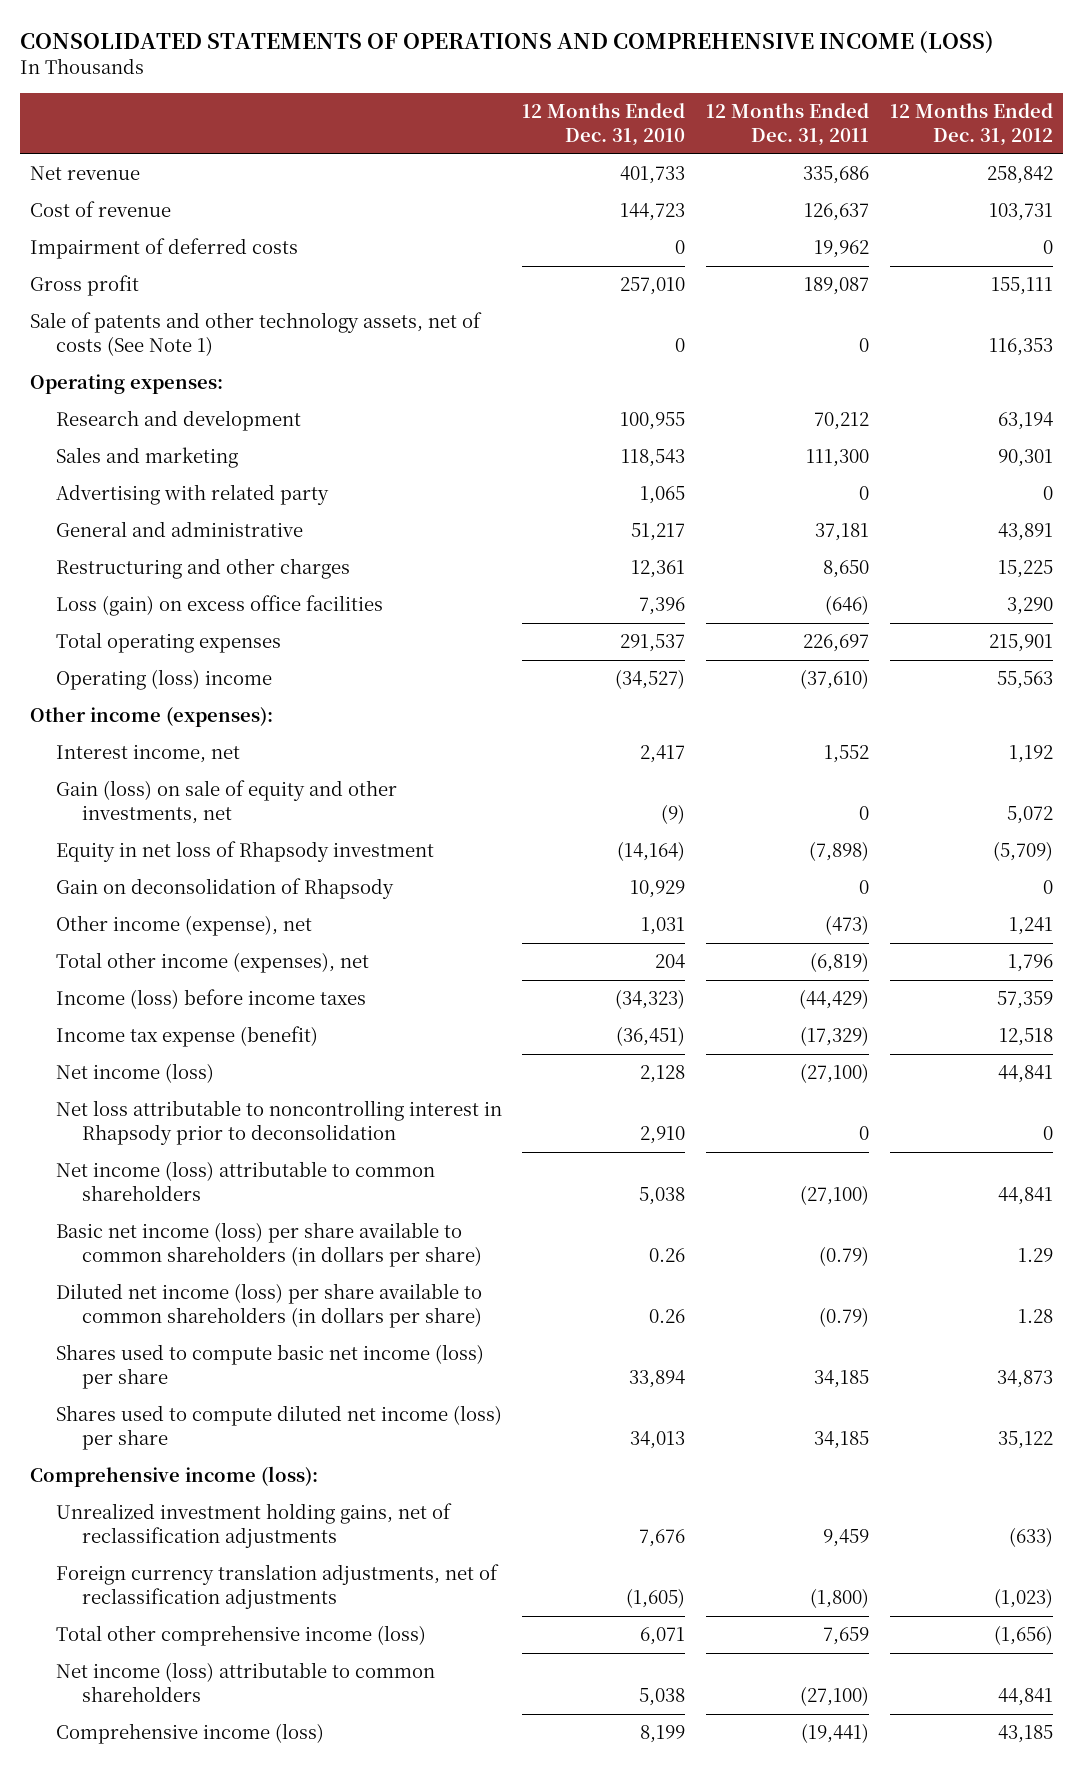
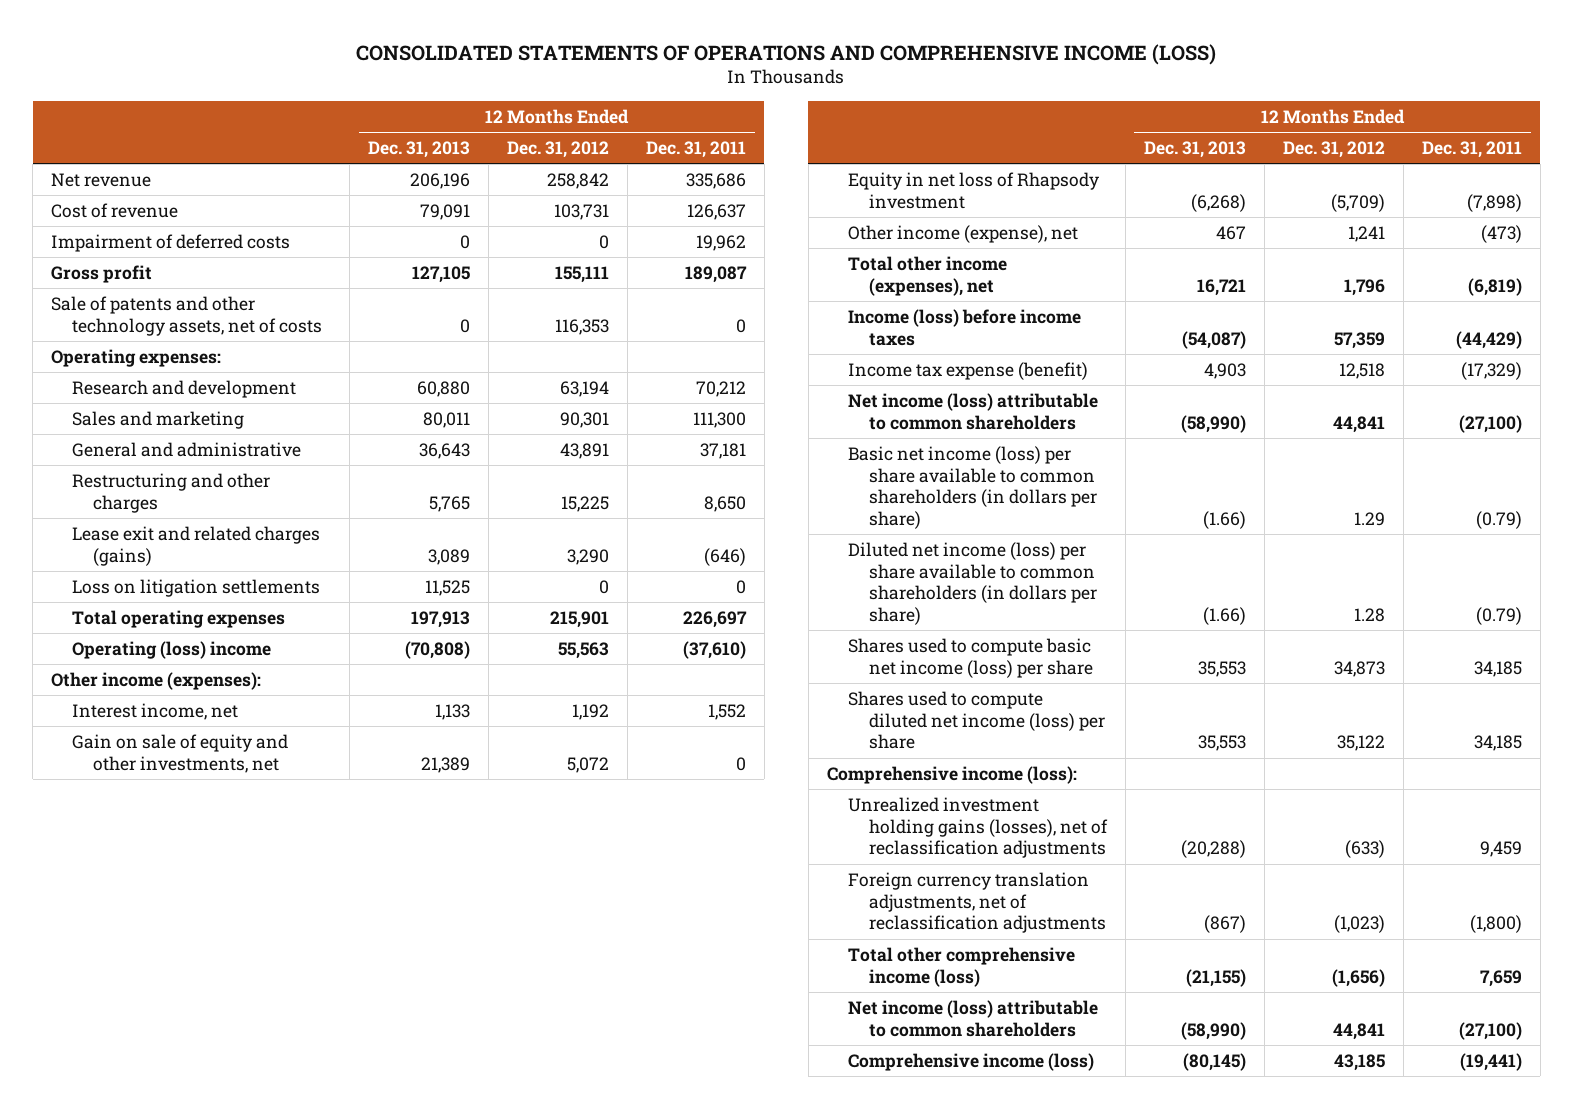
[522,102,686,147] 12 Months Ended Dec. 31, 2010 -> none
none -> [367,141,470,159] Dec. 31, 2013
[29,312,482,357] Sale of patents and other technology assets, net of costs (See Note 1) -> [51,295,322,336] Sale of patents and other technology assets, net of costs
[55,484,329,506] Advertising with related party -> none
[55,595,383,617] Loss (gain) on excess office facilities -> [71,525,320,566] Lease exit and related charges (gains)
none -> [71,578,320,597] Loss on litigation settlements
[55,780,397,825] Gain (loss) on sale of equity and other investments, net -> [71,733,288,773] Gain on sale of equity and other investments, net
[55,878,394,900] Gain on deconsolidation of Rhapsody -> none
[55,1063,214,1084] Net income (loss) -> none
[55,1100,502,1146] Net loss attributable to noncontrolling interest in Rhapsody prior to deconsolidation -> none
[55,1503,452,1549] Unrealized investment holding gains, net of reclassification adjustments -> [847,796,1108,859] Unrealized investment holding gains (losses), net of reclassification adjustments

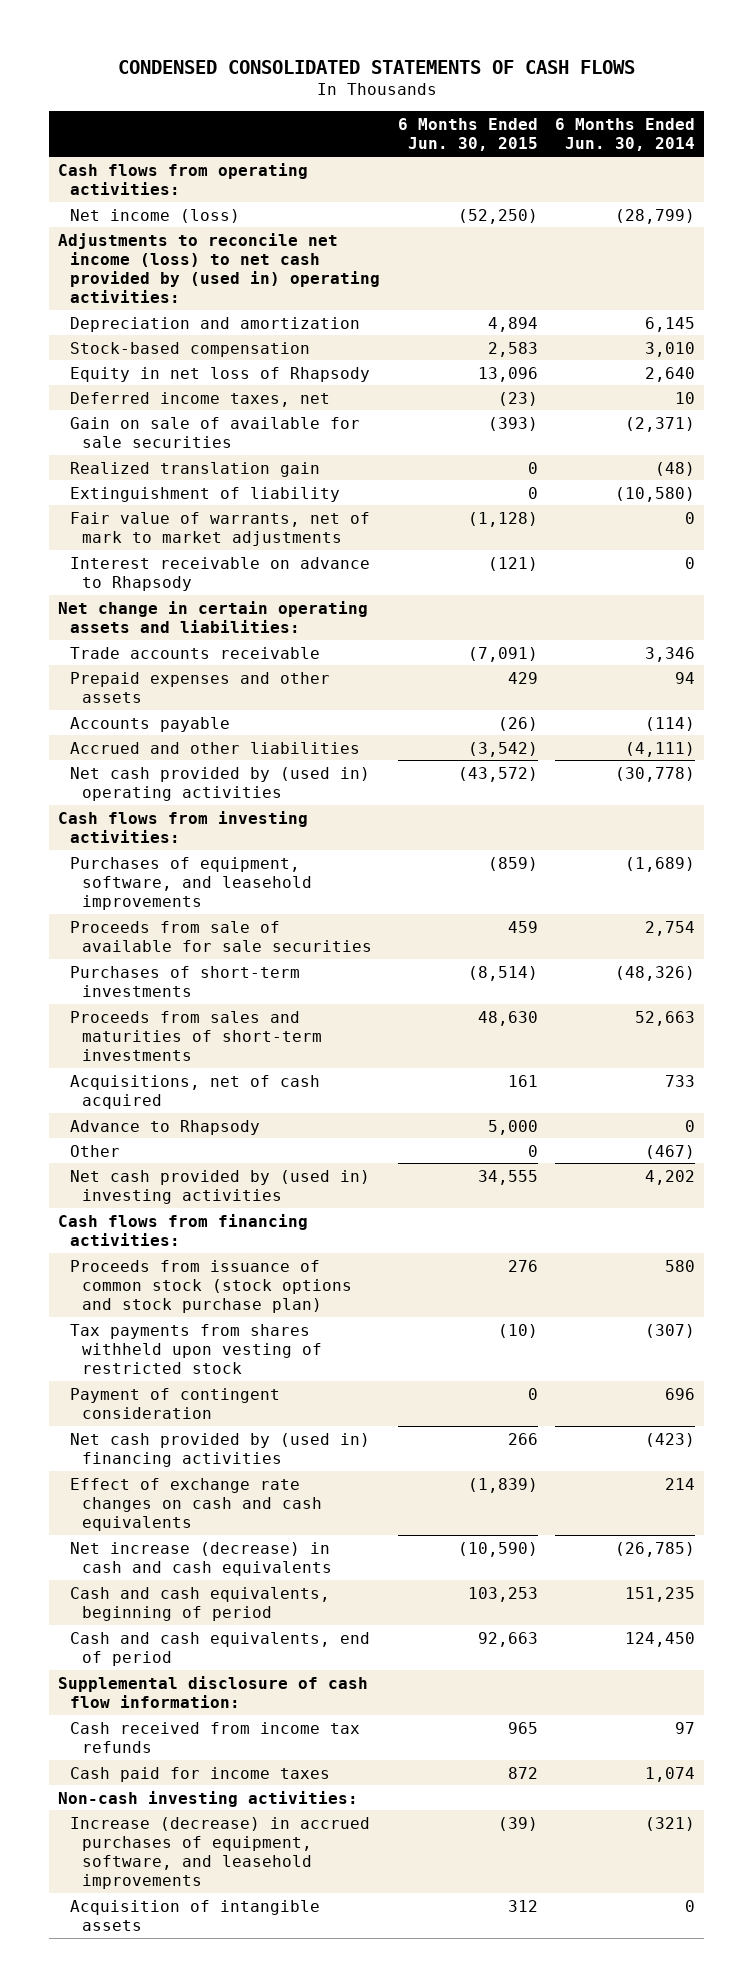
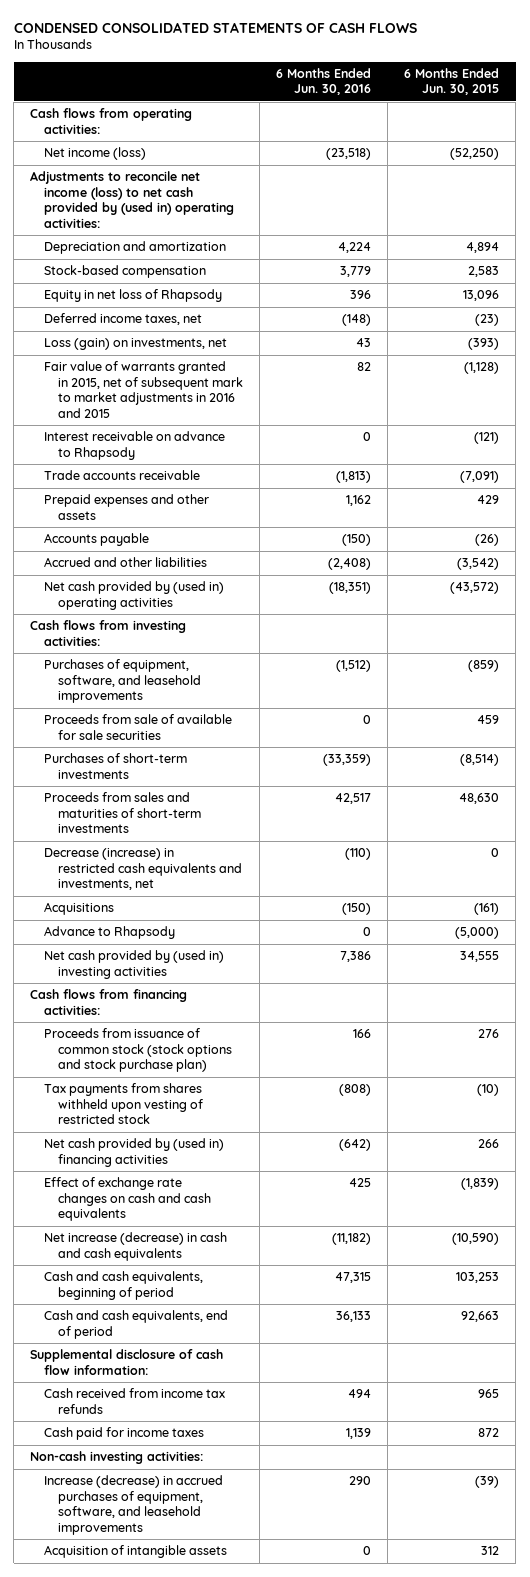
[555,117,696,152] 6 Months Ended Jun. 30, 2014 -> none
none -> [276,67,372,96] 6 Months Ended Jun. 30, 2016
[69,461,320,477] Realized translation gain -> none
[69,486,340,502] Extinguishment of liability -> none
[69,416,360,448] Gain on sale of available for sale securities -> [44,338,228,351] Loss (gain) on investments, net
[69,511,370,546] Fair value of warrants, net of mark to market adjustments -> [44,361,243,418] Fair value of warrants granted in 2015, net of subsequent mark to market adjustments in 2016 and 2015
[57,600,368,633] Net change in certain operating assets and liabilities: -> none
[69,1144,120,1157] Other -> none
none -> [44,848,242,891] Decrease (increase) in restricted cash equivalents and investments, net
[69,1074,320,1109] Acquisitions, net of cash acquired -> [44,902,115,916] Acquisitions
[507,1074,538,1087] 161 -> [474,903,500,916] (161)
[487,1119,538,1135] 5,000 -> [455,927,500,940] (5,000)
[69,1387,280,1419] Payment of contingent consideration -> none

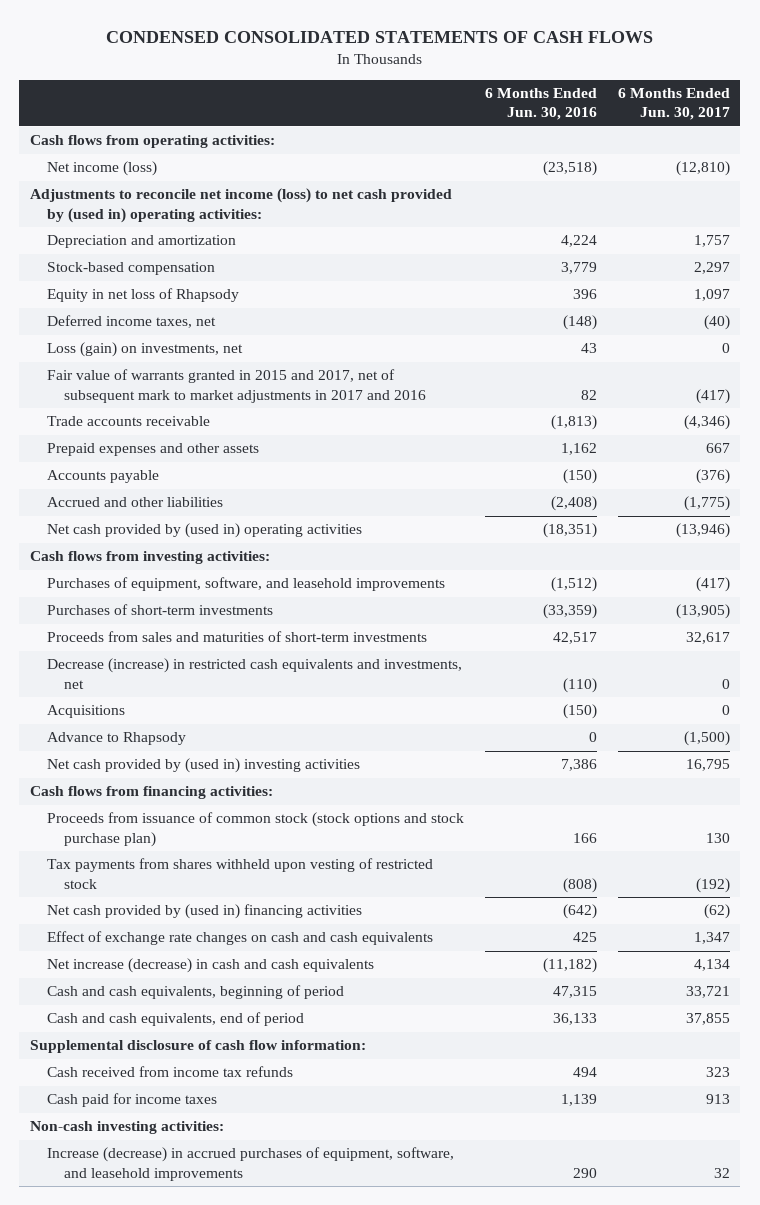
[404,67,500,96] 6 Months Ended Jun. 30, 2015 -> none
none -> [617,88,730,121] 6 Months Ended Jun. 30, 2017
[44,431,226,460] Interest receivable on advance to Rhapsody -> none
[44,361,243,418] Fair value of warrants granted in 2015, net of subsequent mark to market adjustments in 2016 and 2015 -> [47,369,427,403] Fair value of warrants granted in 2015 and 2017, net of subsequent mark to market adjustments in 2017 and 2016
[44,714,233,740] Proceeds from sale of available for sale securities -> none
[44,1545,228,1559] Acquisition of intangible assets -> none

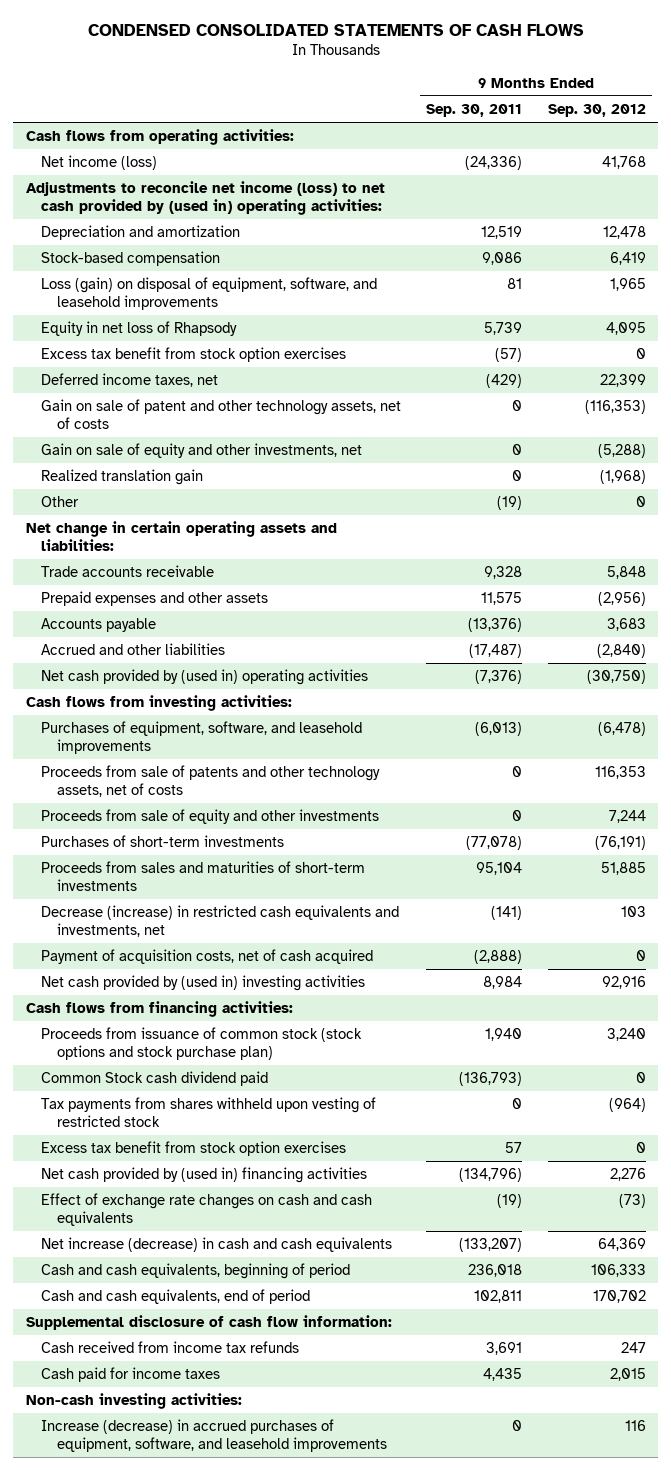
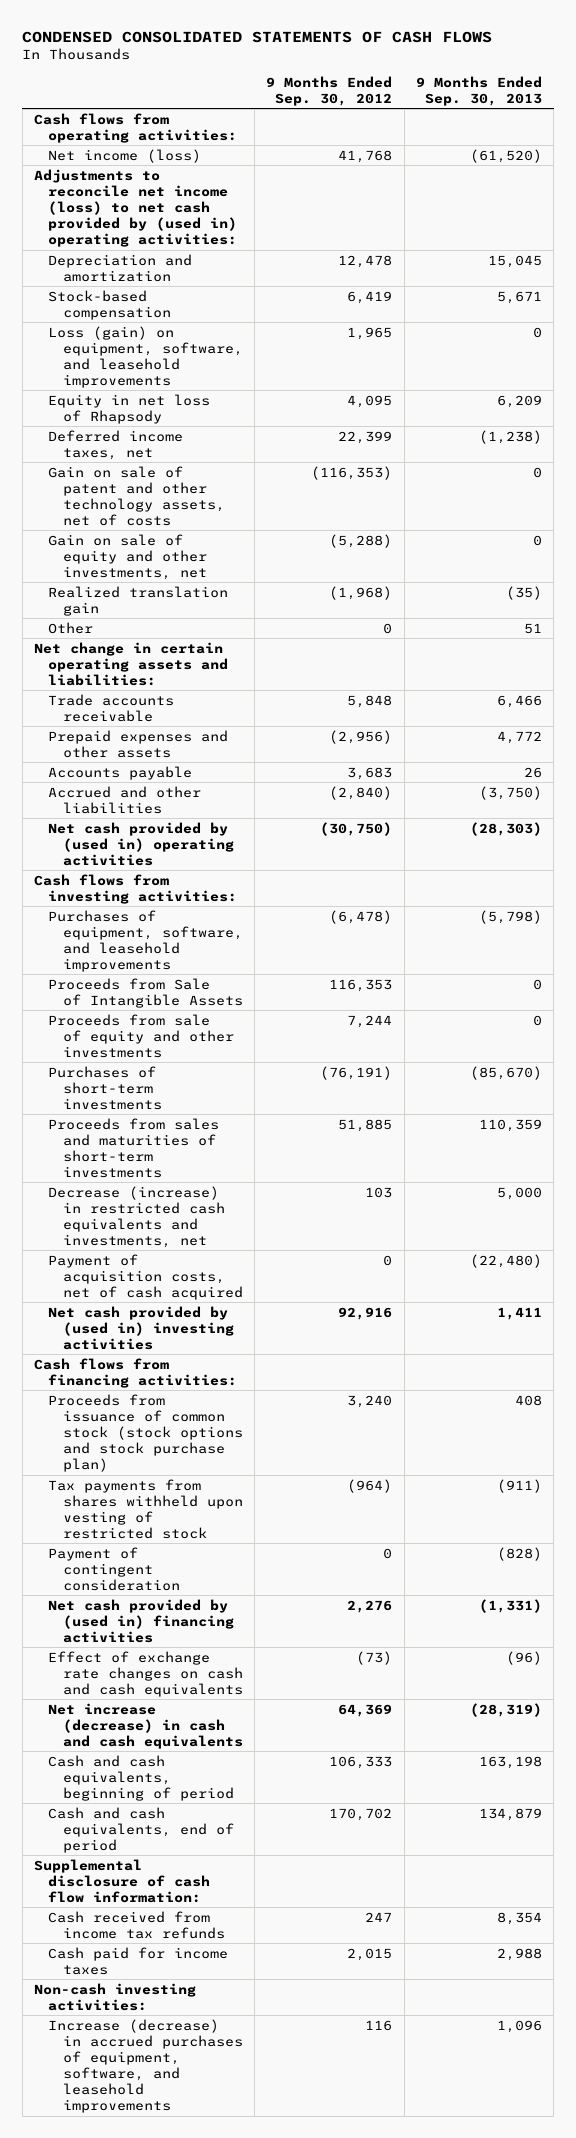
[426,103,523,117] Sep. 30, 2011 -> none
none -> [415,75,542,106] 9 Months Ended Sep. 30, 2013
[41,276,378,311] Loss (gain) on disposal of equipment, software, and leasehold improvements -> [48,325,243,388] Loss (gain) on equipment, software, and leasehold improvements
[41,346,347,362] Excess tax benefit from stock option exercises -> none
[41,764,381,798] Proceeds from sale of patents and other technology assets, net of costs -> [48,977,243,1008] Proceeds from Sale of Intangible Assets
[41,1070,269,1086] Common Stock cash dividend paid -> none
[41,1140,347,1156] Excess tax benefit from stock option exercises -> none
none -> [48,1546,180,1591] Payment of contingent consideration

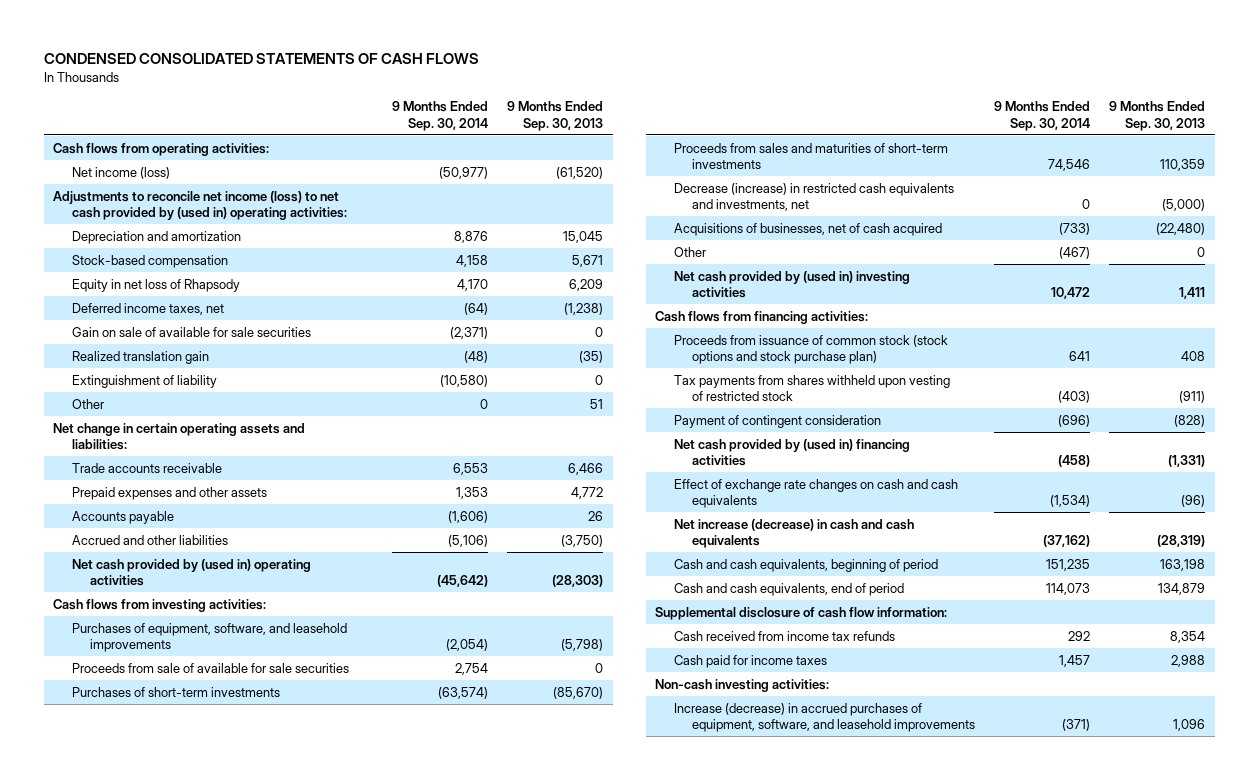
[266,75,393,106] 9 Months Ended Sep. 30, 2012 -> none
none -> [392,101,489,131] 9 Months Ended Sep. 30, 2014
[48,325,243,388] Loss (gain) on equipment, software, and leasehold improvements -> none
[48,465,225,526] Gain on sale of patent and other technology assets, net of costs -> none
[48,533,207,580] Gain on sale of equity and other investments, net -> [71,326,311,337] Gain on sale of available for sale securities
none -> [71,374,217,388] Extinguishment of liability
[48,977,243,1008] Proceeds from Sale of Intangible Assets -> none
[48,1013,234,1058] Proceeds from sale of equity and other investments -> [71,662,349,673] Proceeds from sale of available for sale securities
[496,1186,542,1200] 5,000 -> [1162,198,1206,211] (5,000)
[48,1253,243,1300] Payment of acquisition costs, net of cash acquired -> [673,222,942,236] Acquisitions of businesses, net of cash acquired
none -> [673,246,706,257] Other

